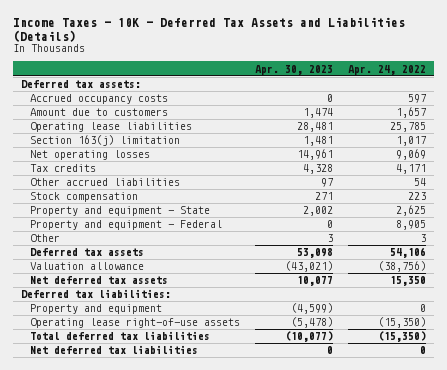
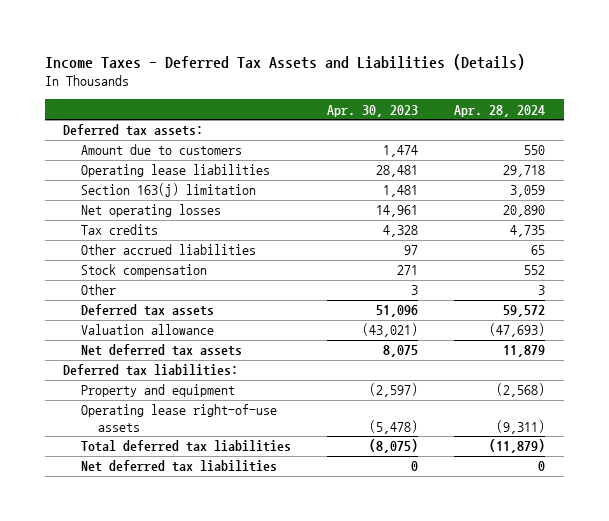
[13,16,406,42] Income Taxes - 10K - Deferred Tax Assets and Liabilities (Details) -> [45,53,526,70] Income Taxes - Deferred Tax Assets and Liabilities (Details)
[348,64,427,75] Apr. 24, 2022 -> none
none -> [454,104,546,117] Apr. 28, 2024
[29,94,168,105] Accrued occupancy costs -> none
[29,206,210,217] Property and equipment - State -> none
[29,220,222,231] Property and equipment - Federal -> none
[296,248,333,259] 53,098 -> [376,305,419,318] 51,096
[296,276,333,287] 10,077 -> [383,345,419,358] 8,075
[290,303,333,315] (4,599) -> [369,383,419,398] (2,597)
[284,331,333,343] (10,077) -> [369,439,419,454] (8,075)

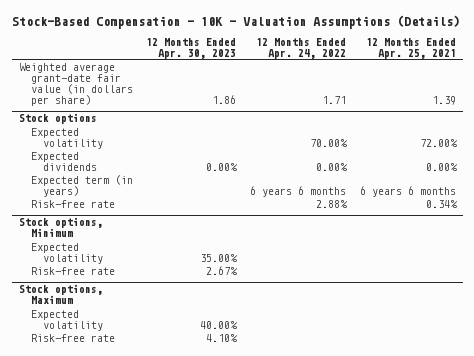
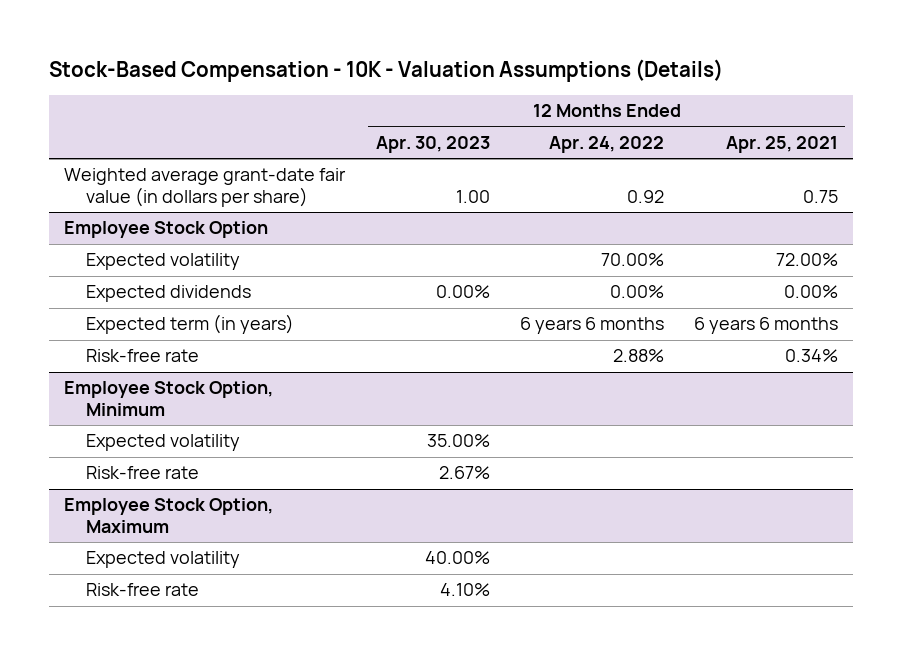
[212,94,237,104] 1.86 -> [455,189,490,203] 1.00
[322,95,347,104] 1.71 -> [626,189,664,203] 0.92
[431,95,456,105] 1.39 -> [802,189,838,203] 0.75
[18,113,97,125] Stock options -> [64,221,269,239] Employee Stock Option
[18,217,103,238] Stock options, Minimum -> [64,381,274,416] Employee Stock Option, Minimum
[18,284,103,305] Stock options, Maximum -> [64,498,274,533] Employee Stock Option, Maximum

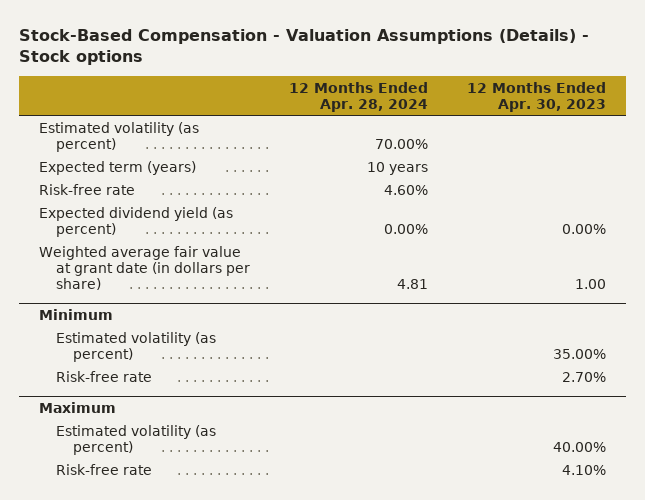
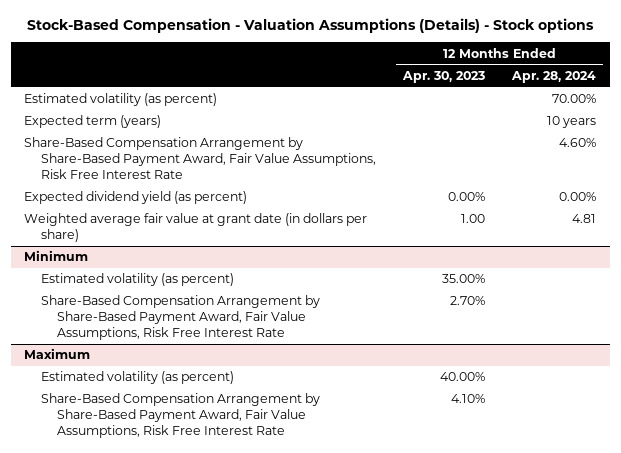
[38,183,135,195] Risk-free rate -> [24,137,376,180] Share-Based Compensation Arrangement by Share-Based Payment Award, Fair Value Assumptions, Risk Free Interest Rate
[55,370,152,382] Risk-free rate -> [40,295,320,341] Share-Based Compensation Arrangement by Share-Based Payment Award, Fair Value Assumptions, Risk Free Interest Rate
[55,463,152,475] Risk-free rate -> [40,393,320,439] Share-Based Compensation Arrangement by Share-Based Payment Award, Fair Value Assumptions, Risk Free Interest Rate

